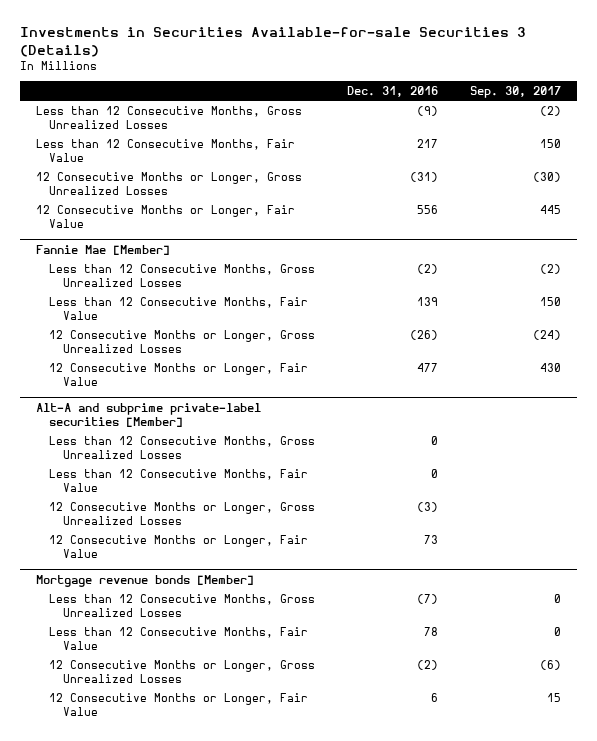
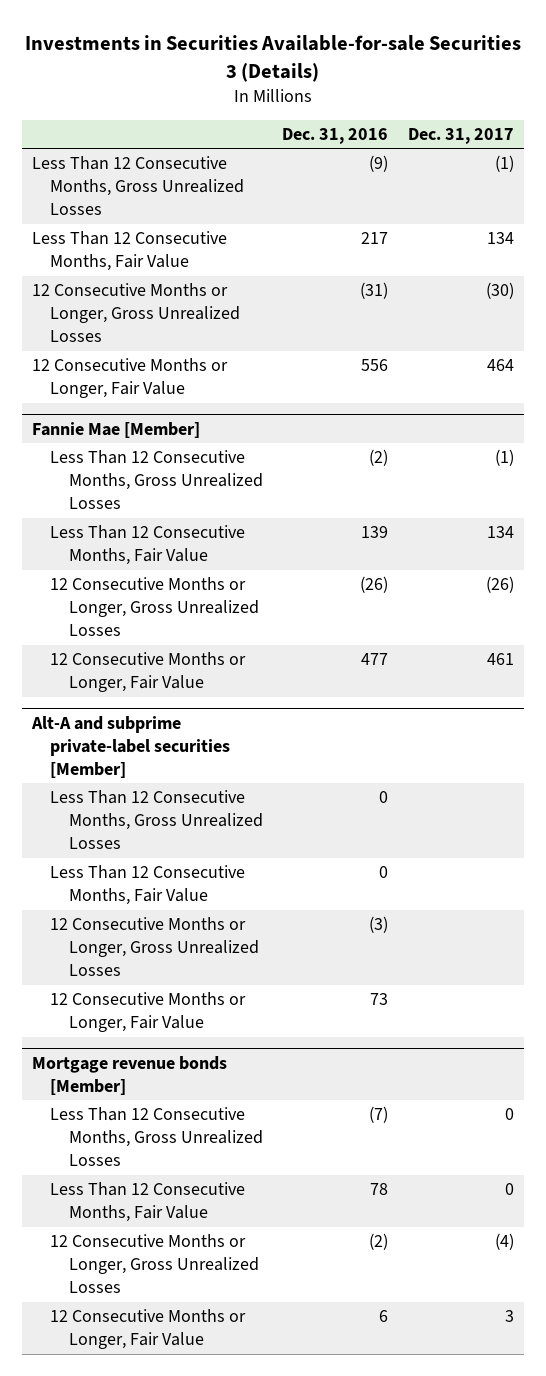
[470,85,562,98] Sep. 30, 2017 -> none
none -> [408,127,515,144] Dec. 31, 2017
[35,105,302,129] Less than 12 Consecutive Months, Gross Unrealized Losses -> [32,156,245,216] Less Than 12 Consecutive Months, Gross Unrealized Losses
[35,138,295,162] Less than 12 Consecutive Months, Fair Value -> [32,231,228,272] Less Than 12 Consecutive Months, Fair Value
[49,263,316,287] Less than 12 Consecutive Months, Gross Unrealized Losses -> [50,450,263,510] Less Than 12 Consecutive Months, Gross Unrealized Losses
[49,296,309,320] Less than 12 Consecutive Months, Fair Value -> [50,525,246,566] Less Than 12 Consecutive Months, Fair Value
[49,435,316,459] Less than 12 Consecutive Months, Gross Unrealized Losses -> [50,790,263,850] Less Than 12 Consecutive Months, Gross Unrealized Losses
[49,468,309,492] Less than 12 Consecutive Months, Fair Value -> [50,865,246,906] Less Than 12 Consecutive Months, Fair Value
[49,593,316,617] Less than 12 Consecutive Months, Gross Unrealized Losses -> [50,1107,263,1167] Less Than 12 Consecutive Months, Gross Unrealized Losses
[49,626,309,650] Less than 12 Consecutive Months, Fair Value -> [50,1182,246,1223] Less Than 12 Consecutive Months, Fair Value

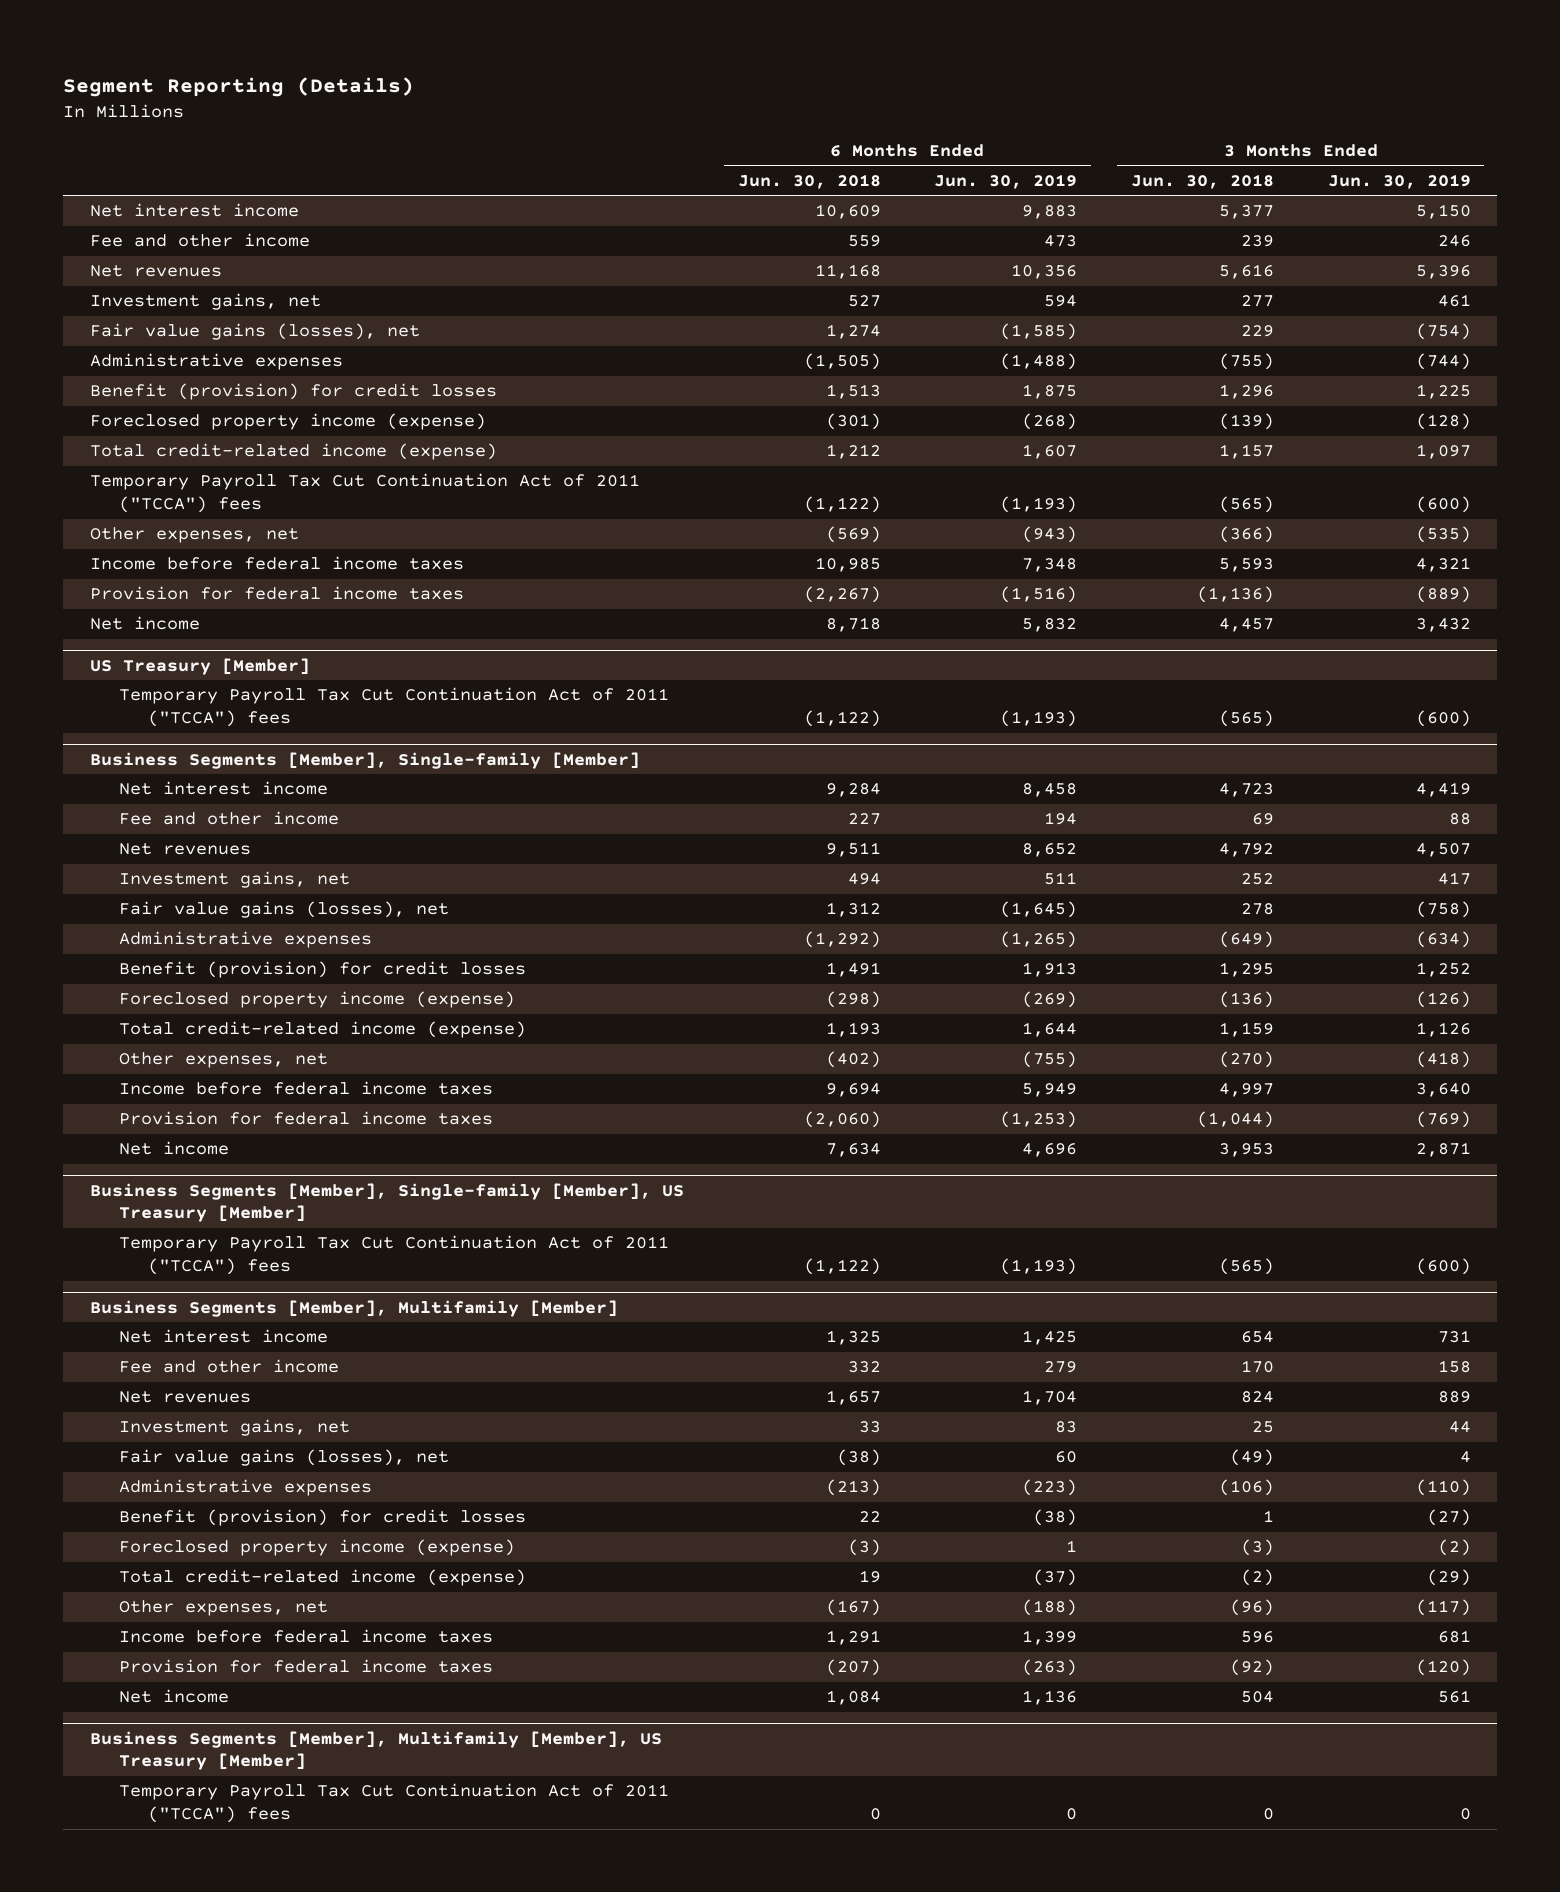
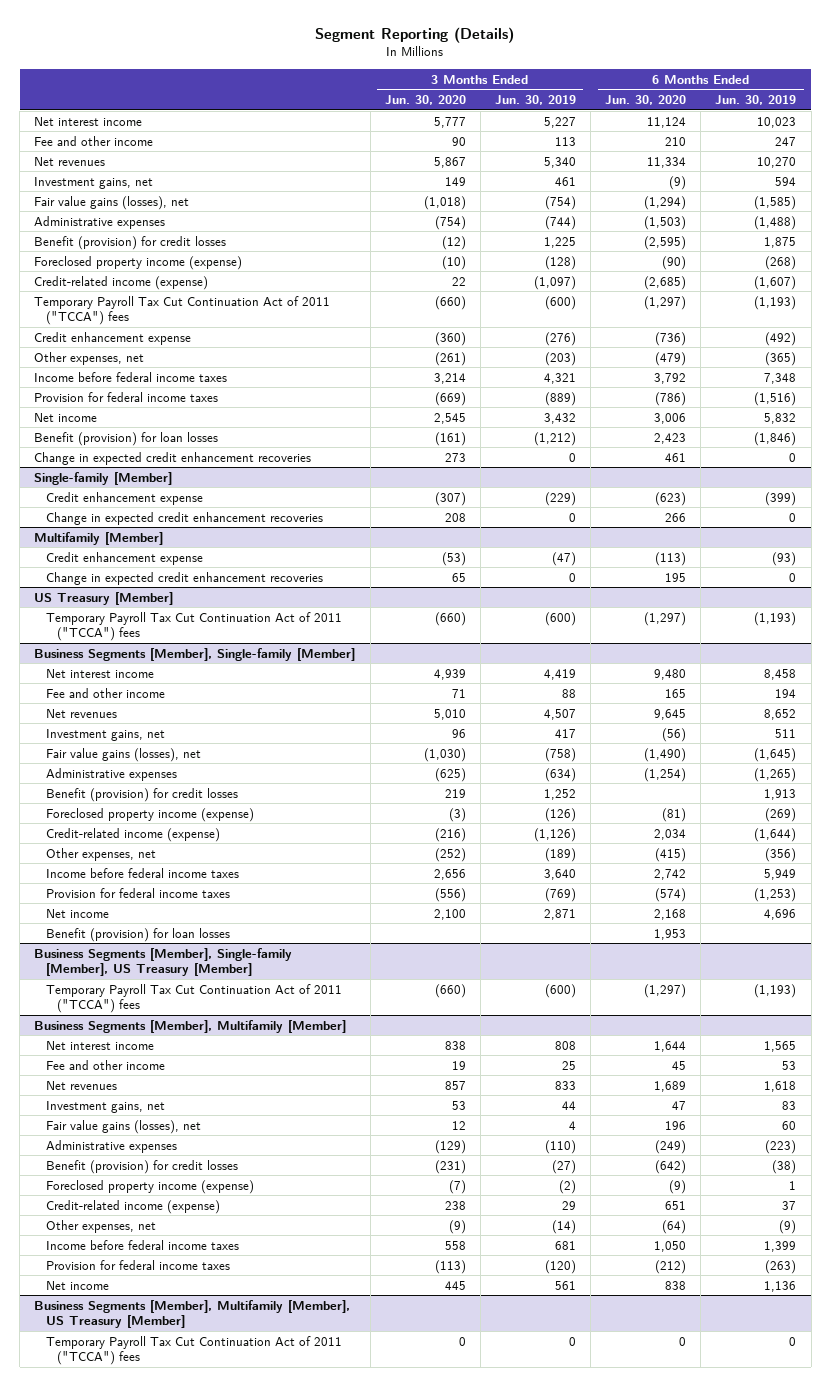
[737,174,881,190] Jun. 30, 2018 -> none
[1130,174,1274,190] Jun. 30, 2018 -> none
none -> [384,95,466,106] Jun. 30, 2020
none -> [605,95,687,106] Jun. 30, 2020
[1022,205,1078,220] 9,883 -> [757,116,797,128] 10,023
[1415,204,1471,220] 5,150 -> [543,116,576,128] 5,227
[1044,235,1078,248] 473 -> [775,136,797,146] 247
[1437,235,1471,248] 246 -> [554,136,576,146] 113
[1011,264,1078,280] 10,356 -> [757,156,797,168] 10,270
[1415,265,1471,280] 5,396 -> [543,156,576,168] 5,340
[89,443,497,461] Total credit-related income (expense) -> [34,275,209,290] Credit-related income (expense)
[1022,444,1078,460] 1,607 -> [754,275,797,290] (1,607)
[1415,444,1471,460] 1,097 -> [533,275,576,290] (1,097)
none -> [34,331,192,345] Credit enhancement expense
[1022,526,1078,544] (943) -> [765,351,797,366] (365)
[1415,526,1471,544] (535) -> [544,351,576,366] (203)
none -> [34,431,219,446] Benefit (provision) for loan losses
none -> [34,451,312,465] Change in expected credit enhancement recoveries
none -> [34,471,173,485] Single-family [Member]
none -> [45,491,203,505] Credit enhancement expense
none -> [45,511,323,525] Change in expected credit enhancement recoveries
none -> [34,531,164,545] Multifamily [Member]
none -> [45,551,203,565] Credit enhancement expense
none -> [45,571,323,585] Change in expected credit enhancement recoveries
[119,1021,527,1039] Total credit-related income (expense) -> [45,827,220,842] Credit-related income (expense)
[1022,1022,1078,1038] 1,644 -> [754,827,797,842] (1,644)
[1415,1022,1471,1038] 1,126 -> [533,827,576,842] (1,126)
[1022,1051,1078,1069] (755) -> [765,847,797,862] (356)
[1415,1051,1471,1069] (418) -> [544,847,576,862] (189)
none -> [45,927,230,942] Benefit (provision) for loan losses
[1022,1330,1078,1346] 1,425 -> [764,1040,797,1052] 1,565
[1437,1330,1471,1344] 731 -> [554,1040,576,1050] 808
[1044,1361,1078,1374] 279 -> [782,1060,797,1070] 53
[1437,1360,1471,1374] 158 -> [561,1060,576,1070] 25
[1022,1390,1078,1406] 1,704 -> [764,1080,797,1092] 1,618
[1437,1391,1471,1404] 889 -> [554,1080,576,1090] 833
[119,1569,527,1587] Total credit-related income (expense) -> [45,1199,220,1214] Credit-related income (expense)
[1033,1569,1078,1587] (37) -> [782,1200,797,1210] 37
[1426,1569,1471,1587] (29) -> [561,1200,576,1210] 29
[1022,1599,1078,1617] (188) -> [779,1219,797,1234] (9)
[1415,1599,1471,1617] (117) -> [551,1219,576,1234] (14)

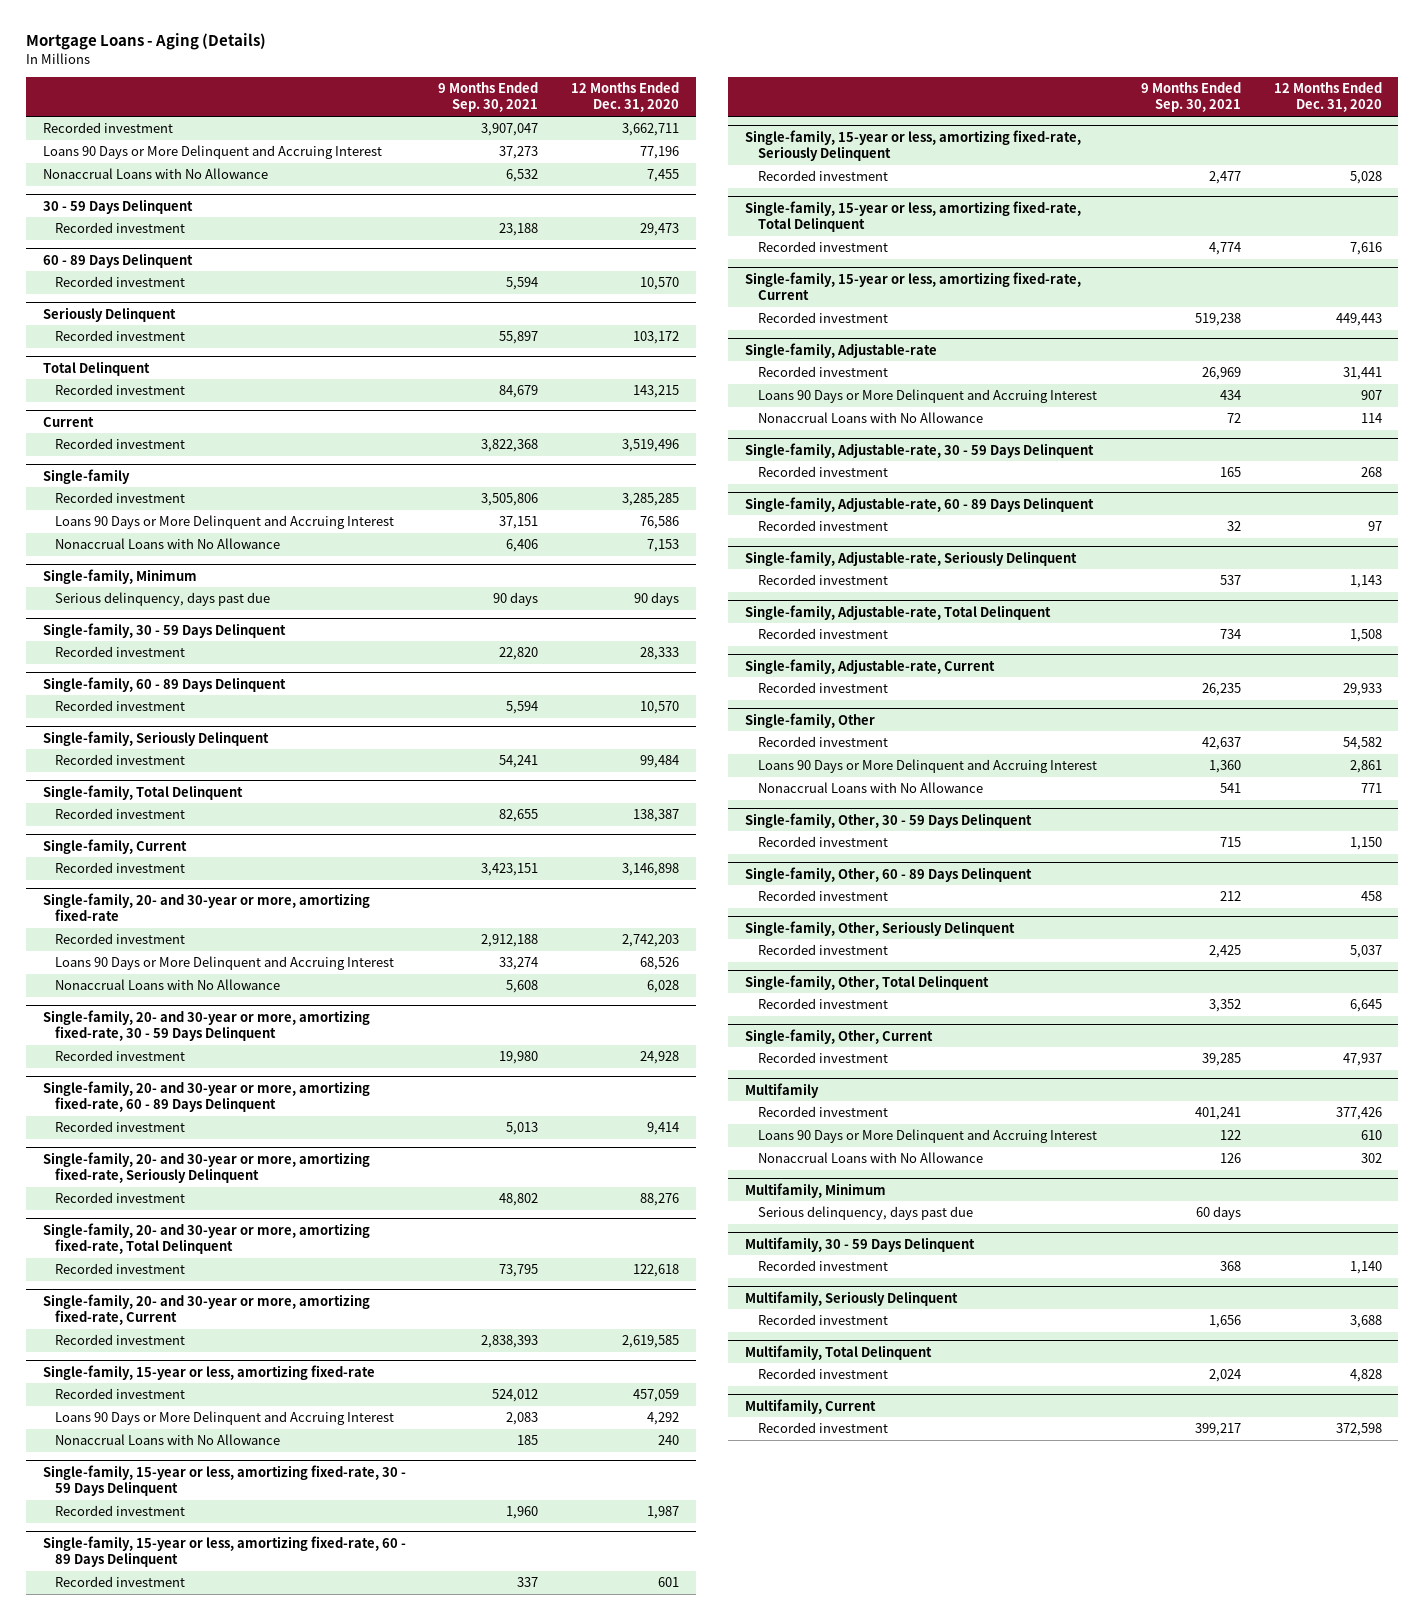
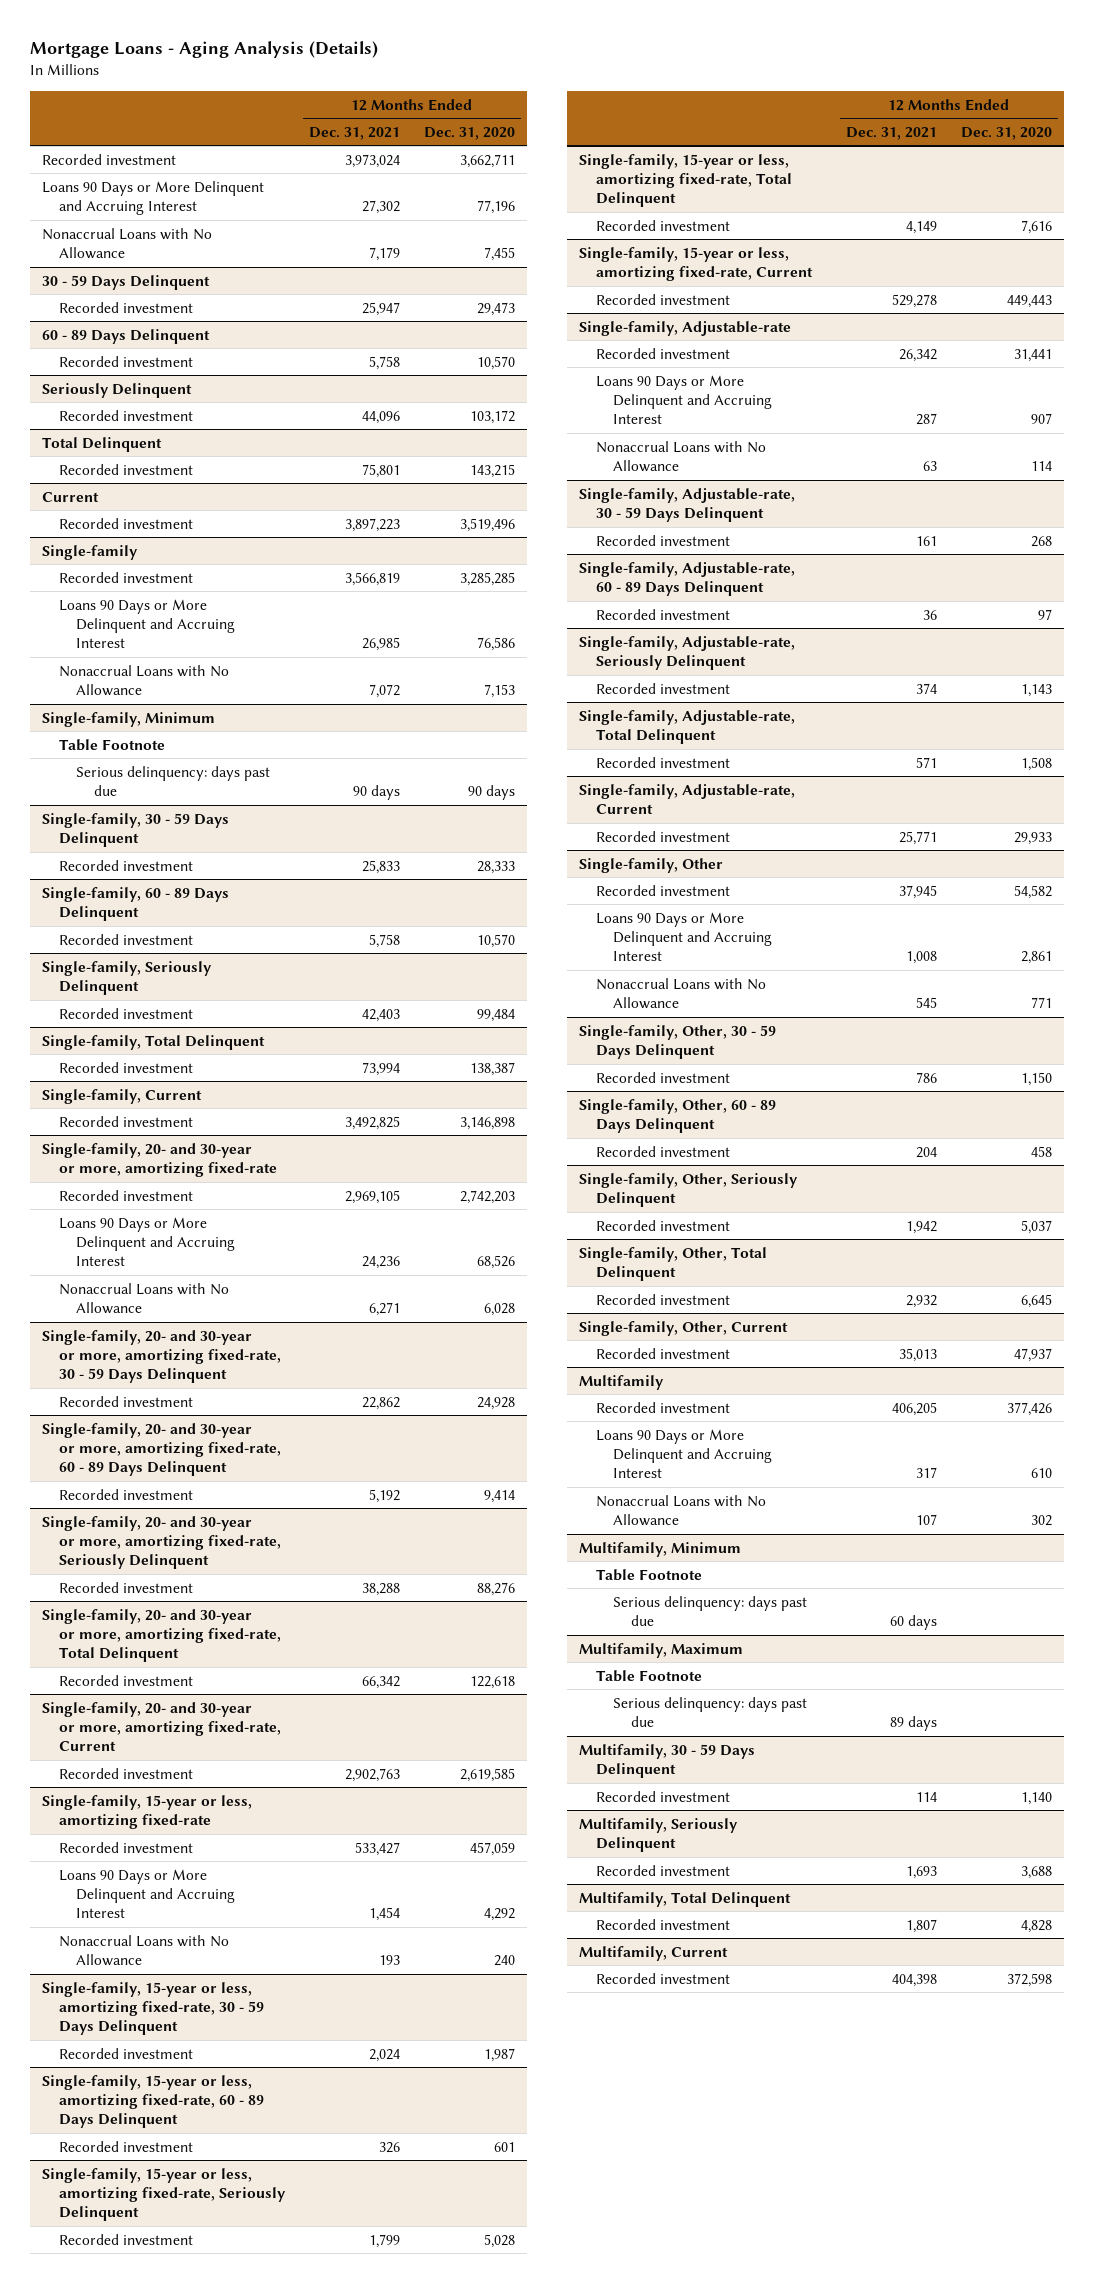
[26,33,267,51] Mortgage Loans - Aging (Details) -> [29,41,378,59] Mortgage Loans - Aging Analysis (Details)
[438,82,539,113] 9 Months Ended Sep. 30, 2021 -> none
none -> [309,126,401,140] Dec. 31, 2021
none -> [59,738,166,751] Table Footnote
[55,592,271,607] Serious delinquency, days past due -> [76,765,271,797] Serious delinquency: days past due
none -> [595,1568,702,1581] Table Footnote
[757,1206,973,1221] Serious delinquency, days past due -> [613,1595,808,1627] Serious delinquency: days past due
none -> [578,1642,743,1658] Multifamily, Maximum
none -> [595,1669,702,1682] Table Footnote
none -> [613,1696,808,1728] Serious delinquency: days past due

